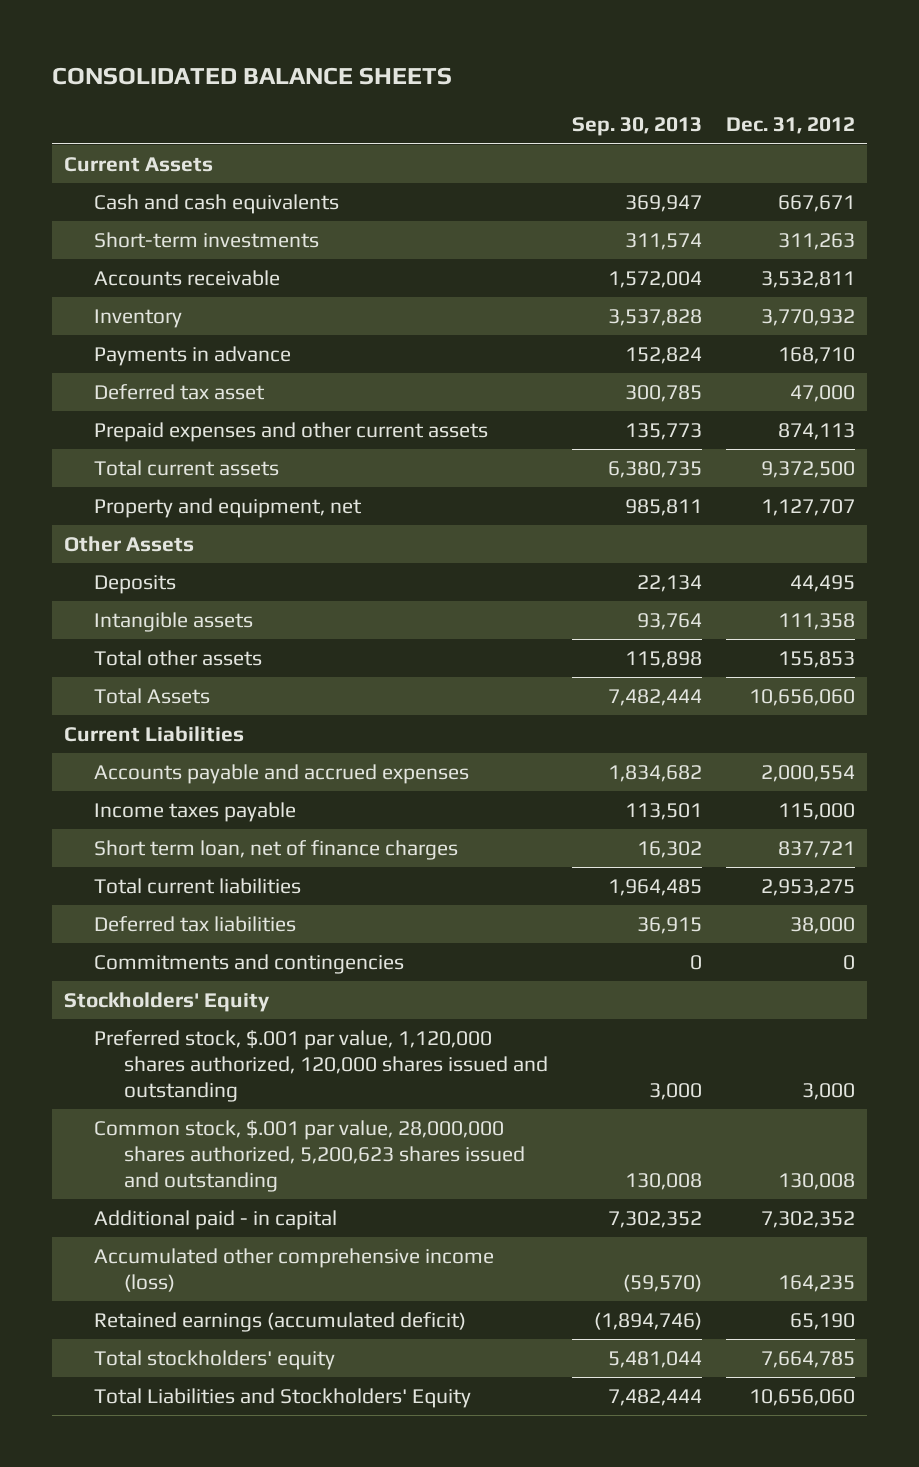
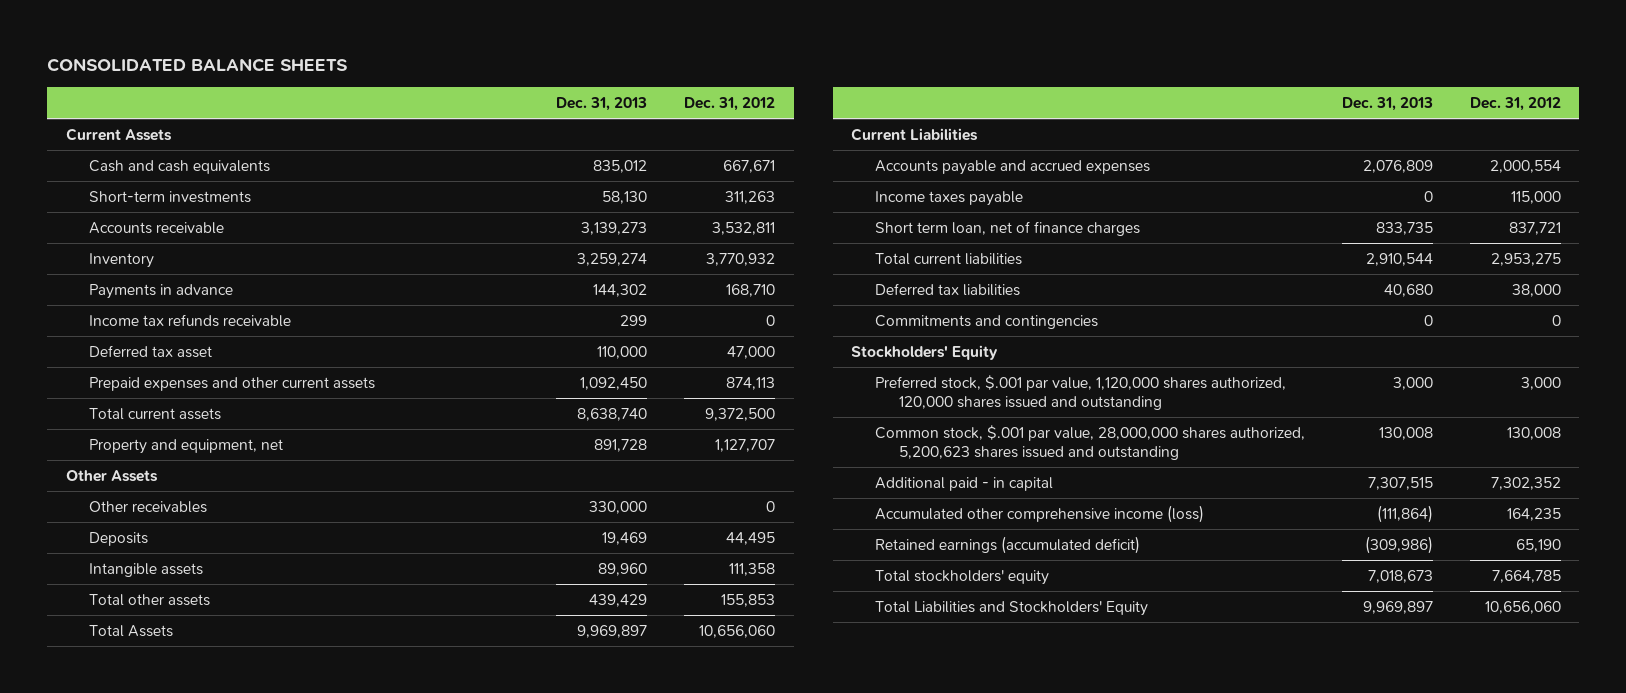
[572,117,703,137] Sep. 30, 2013 -> none
none -> [556,96,648,111] Dec. 31, 2013
none -> [89,313,292,327] Income tax refunds receivable
none -> [89,500,208,513] Other receivables

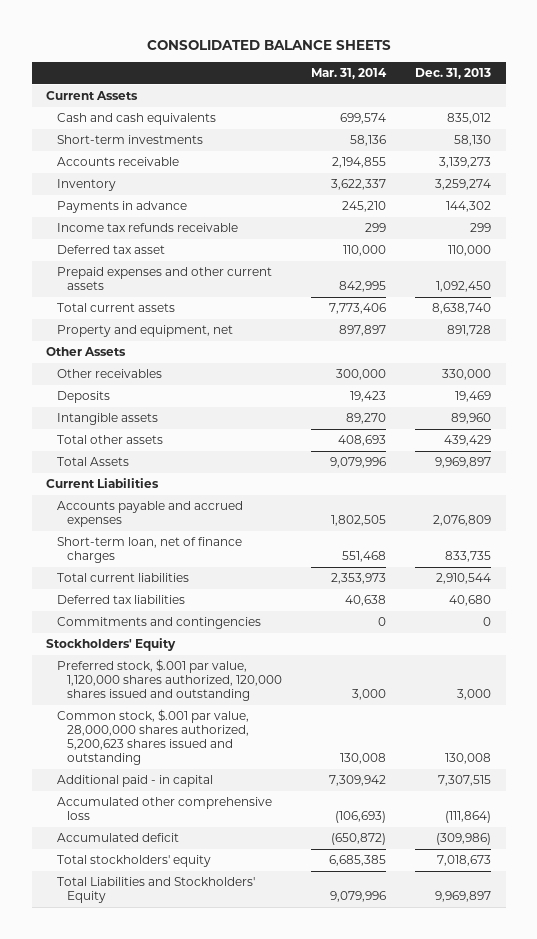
[684,96,776,111] Dec. 31, 2012 -> none
none -> [311,68,388,80] Mar. 31, 2014
[874,190,1023,206] Income taxes payable -> none
[874,220,1140,236] Short term loan, net of finance charges -> [56,536,242,564] Short-term loan, net of finance charges
[874,504,1204,523] Accumulated other comprehensive income (loss) -> [56,796,272,821] Accumulated other comprehensive loss
[874,535,1140,554] Retained earnings (accumulated deficit) -> [56,832,179,842] Accumulated deficit

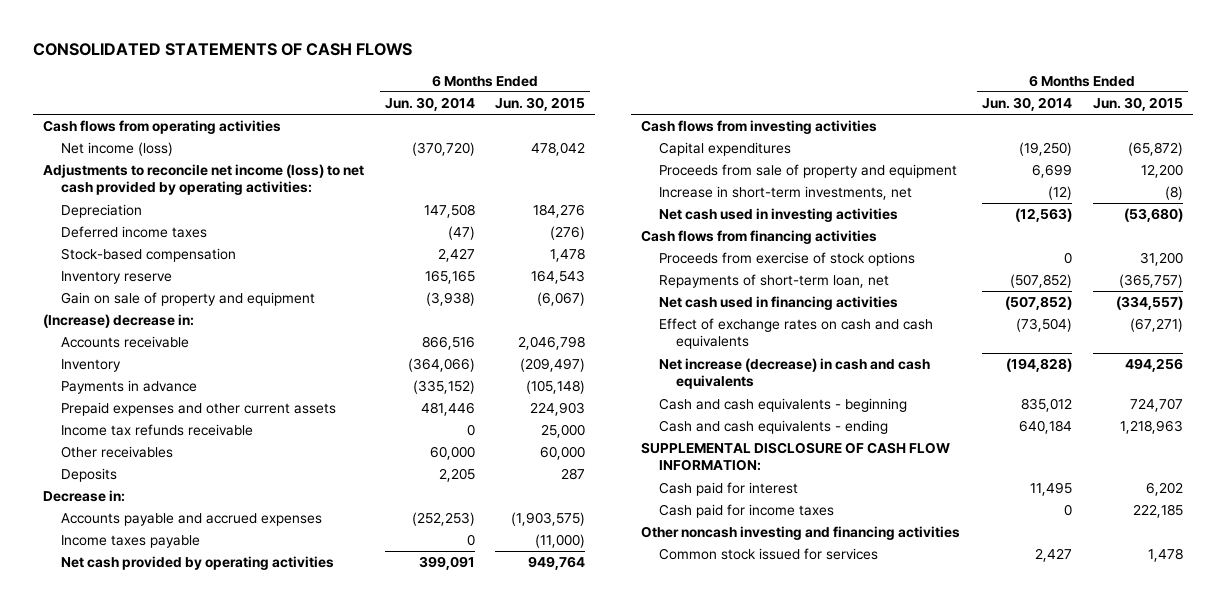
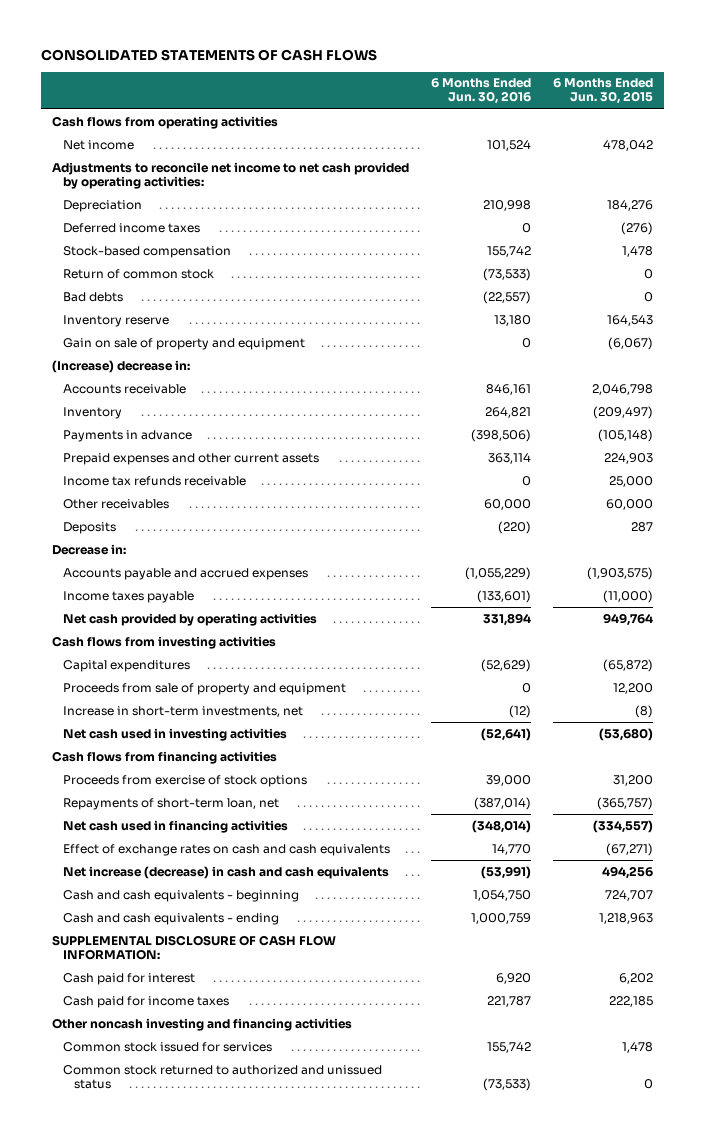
[384,97,475,112] Jun. 30, 2014 -> none
none -> [431,78,532,105] 6 Months Ended Jun. 30, 2016
[61,142,174,157] Net income (loss) -> [63,139,135,150] Net income
[43,164,365,196] Adjustments to reconcile net income (loss) to net cash provided by operating activities: -> [52,161,410,189] Adjustments to reconcile net income to net cash provided by operating activities:
none -> [63,268,215,279] Return of common stock
none -> [63,291,124,302] Bad debts
none -> [63,1064,383,1089] Common stock returned to authorized and unissued status

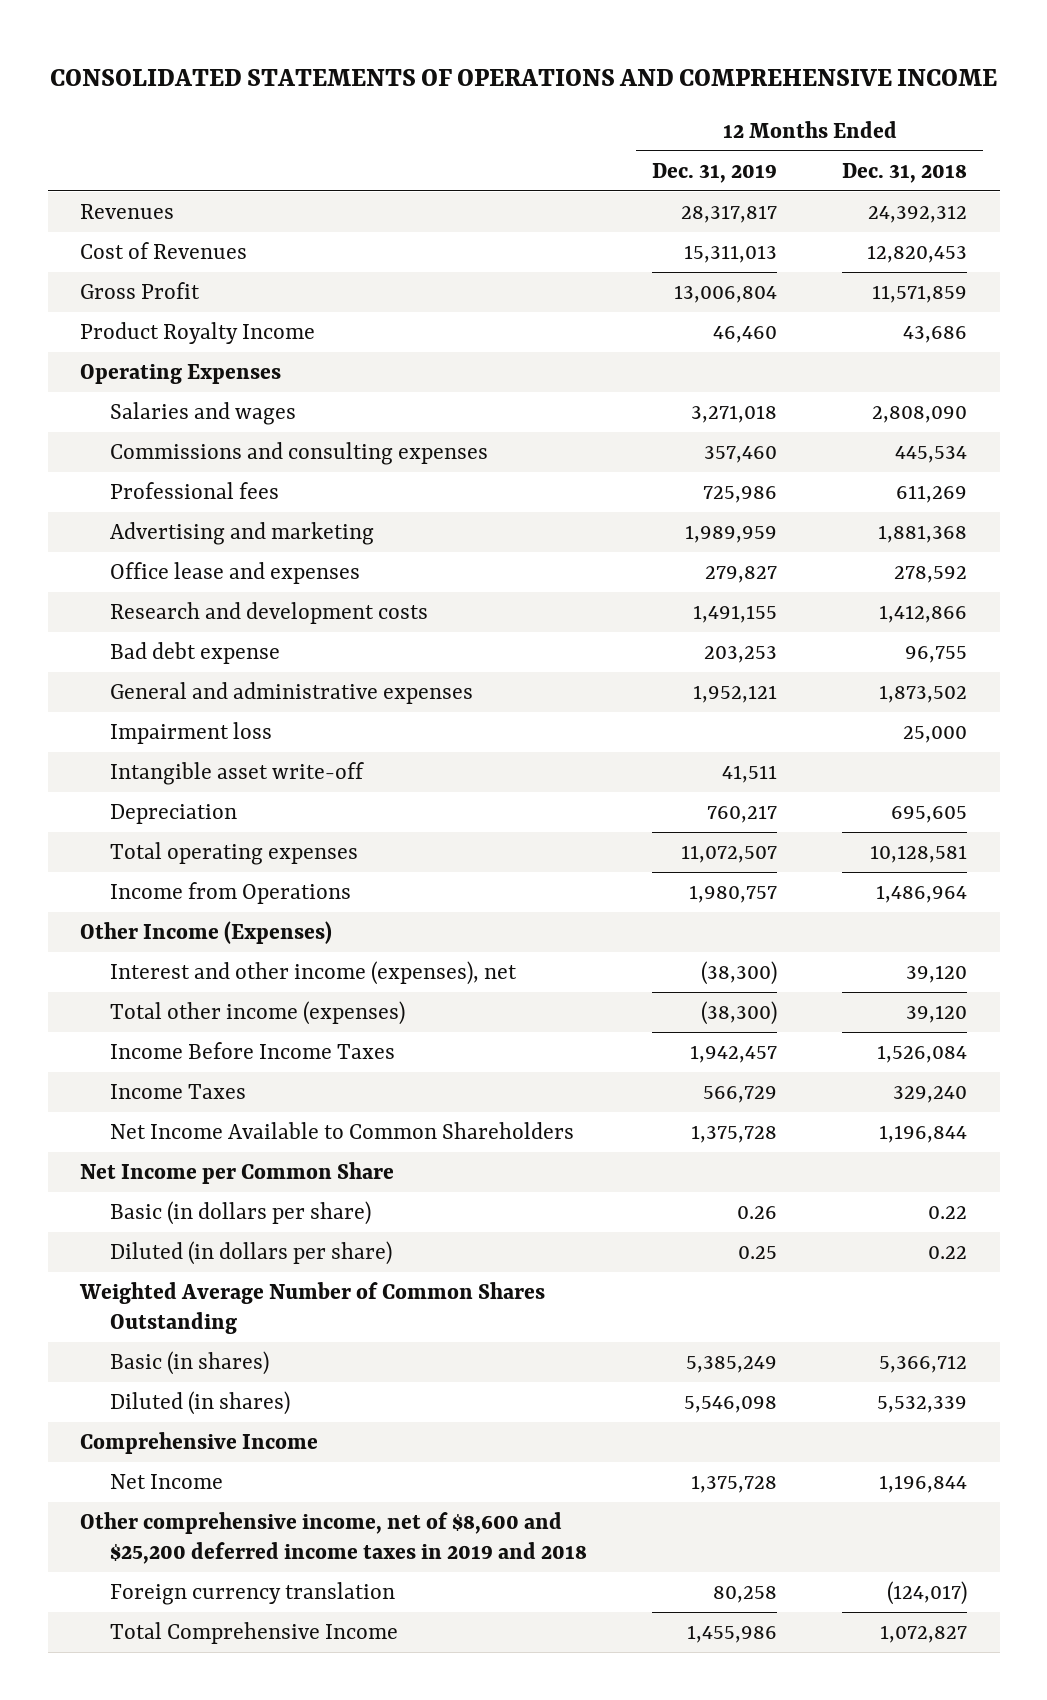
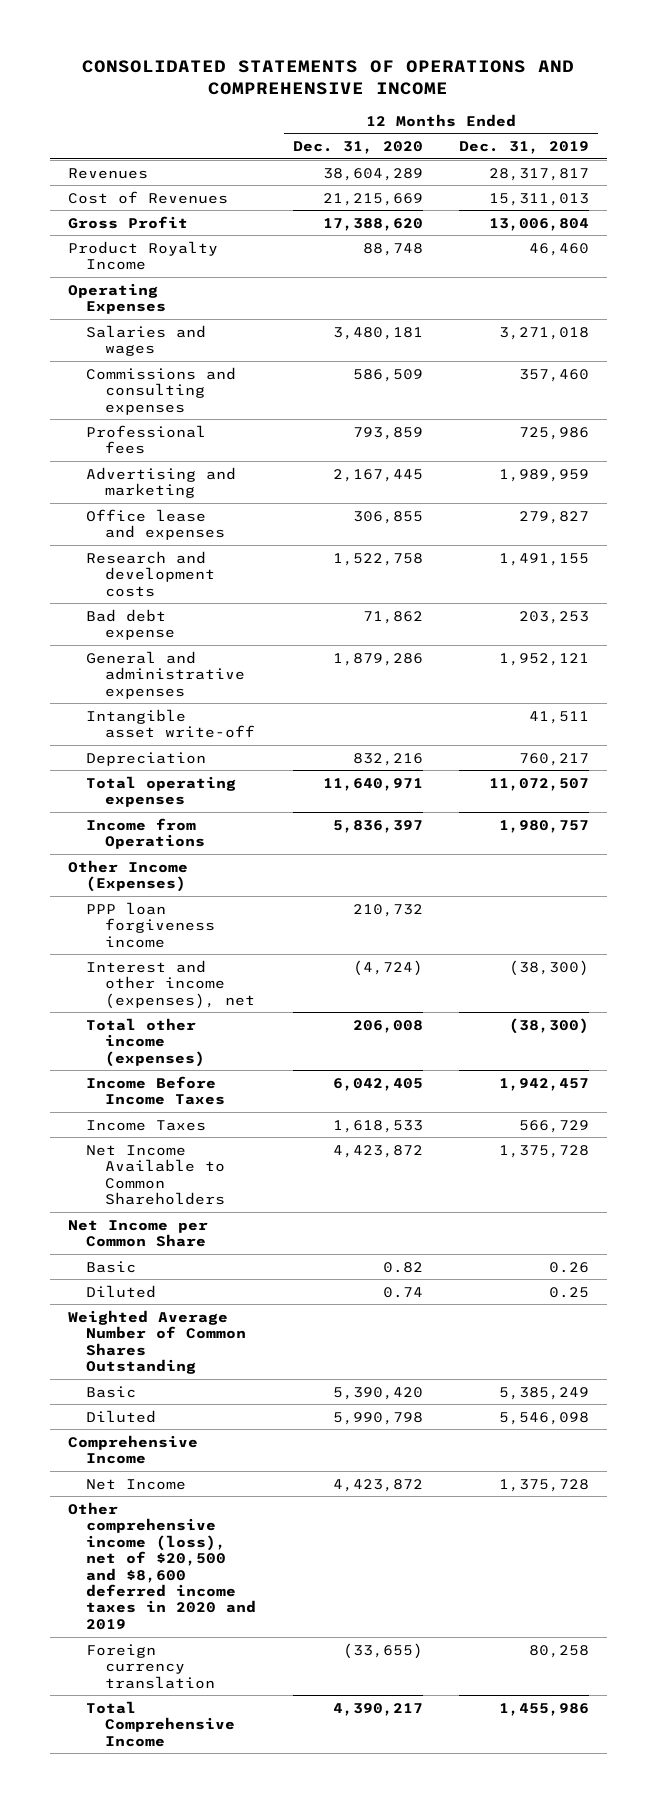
[842,162,968,183] Dec. 31, 2018 -> none
none -> [292,141,423,155] Dec. 31, 2020
[110,722,273,745] Impairment loss -> none
none -> [86,901,216,948] PPP loan forgiveness income
[110,1201,372,1226] Basic (in dollars per share) -> [86,1260,137,1273] Basic
[110,1241,393,1266] Diluted (in dollars per share) -> [86,1284,157,1298] Diluted
[110,1351,270,1376] Basic (in shares) -> [86,1385,137,1398] Basic
[110,1391,291,1416] Diluted (in shares) -> [86,1409,157,1423] Diluted
[80,1512,588,1565] Other comprehensive income, net of $8,600 and $25,200 deferred income taxes in 2019 and 2018 -> [67,1501,257,1630] Other comprehensive income (loss), net of $20,500 and $8,600 deferred income taxes in 2020 and 2019

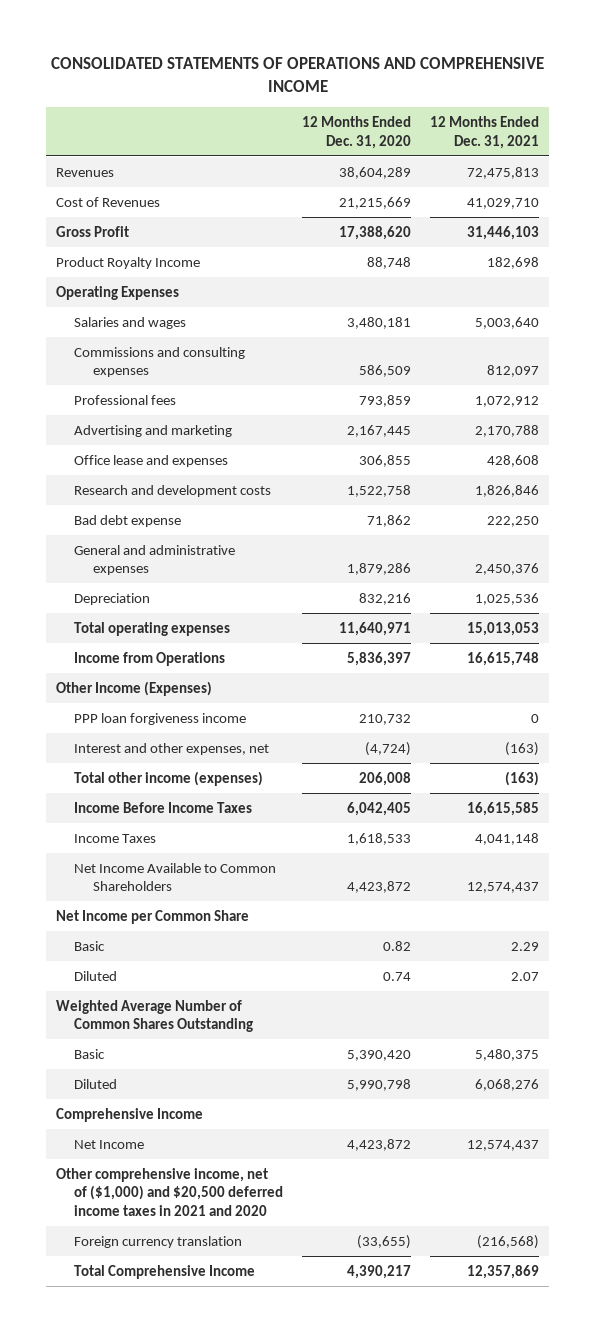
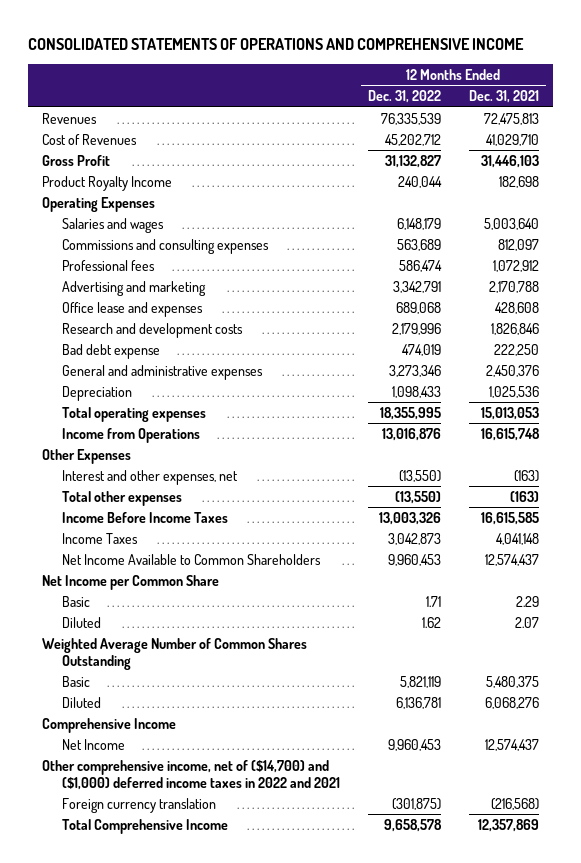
[302,116,412,149] 12 Months Ended Dec. 31, 2020 -> none
none -> [367,90,441,104] Dec. 31, 2022
[74,712,247,725] PPP loan forgiveness income -> none
[55,680,212,696] Other Income (Expenses) -> [42,448,132,464] Other Expenses
[74,770,264,786] Total other income (expenses) -> [61,490,182,506] Total other expenses
[55,1167,284,1216] Other comprehensive income, net of ($1,000) and $20,500 deferred income taxes in 2021 and 2020 -> [42,759,340,790] Other comprehensive income, net of ($14,700) and ($1,000) deferred income taxes in 2022 and 2021

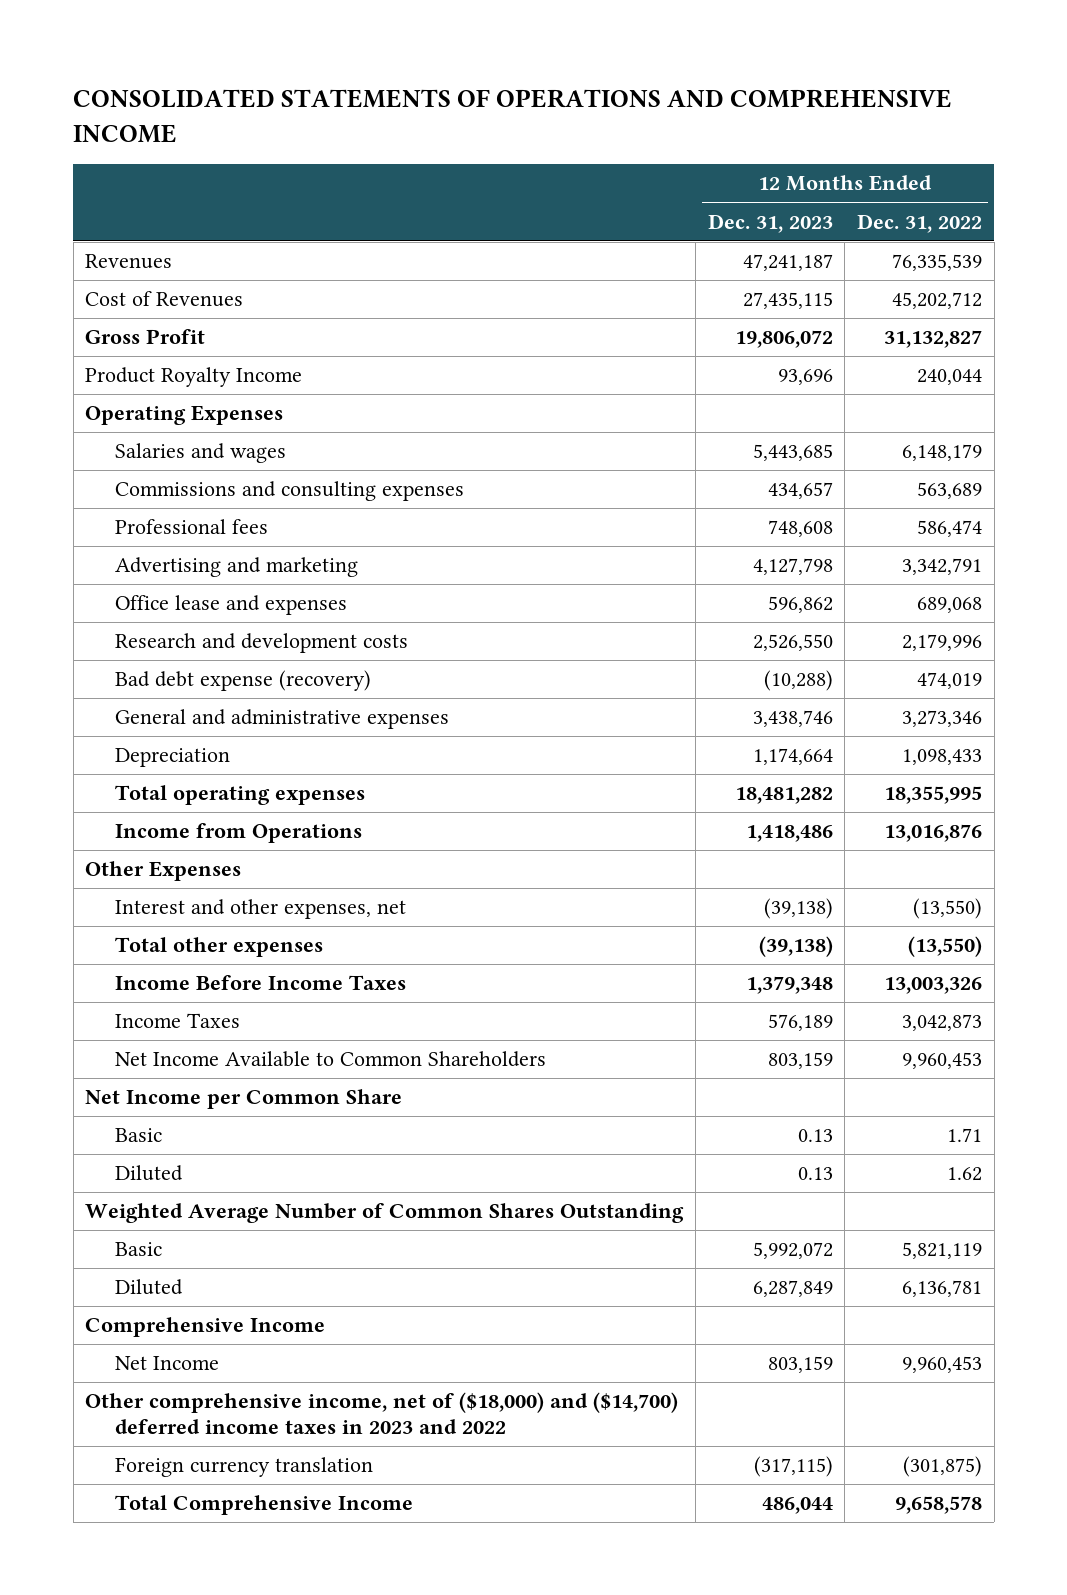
[468,90,539,104] Dec. 31, 2021 -> none
none -> [707,213,833,233] Dec. 31, 2023
[61,343,160,359] Bad debt expense -> [115,670,372,692] Bad debt expense (recovery)
[42,759,340,790] Other comprehensive income, net of ($14,700) and ($1,000) deferred income taxes in 2022 and 2021 -> [85,1392,679,1435] Other comprehensive income, net of ($18,000) and ($14,700) deferred income taxes in 2023 and 2022

